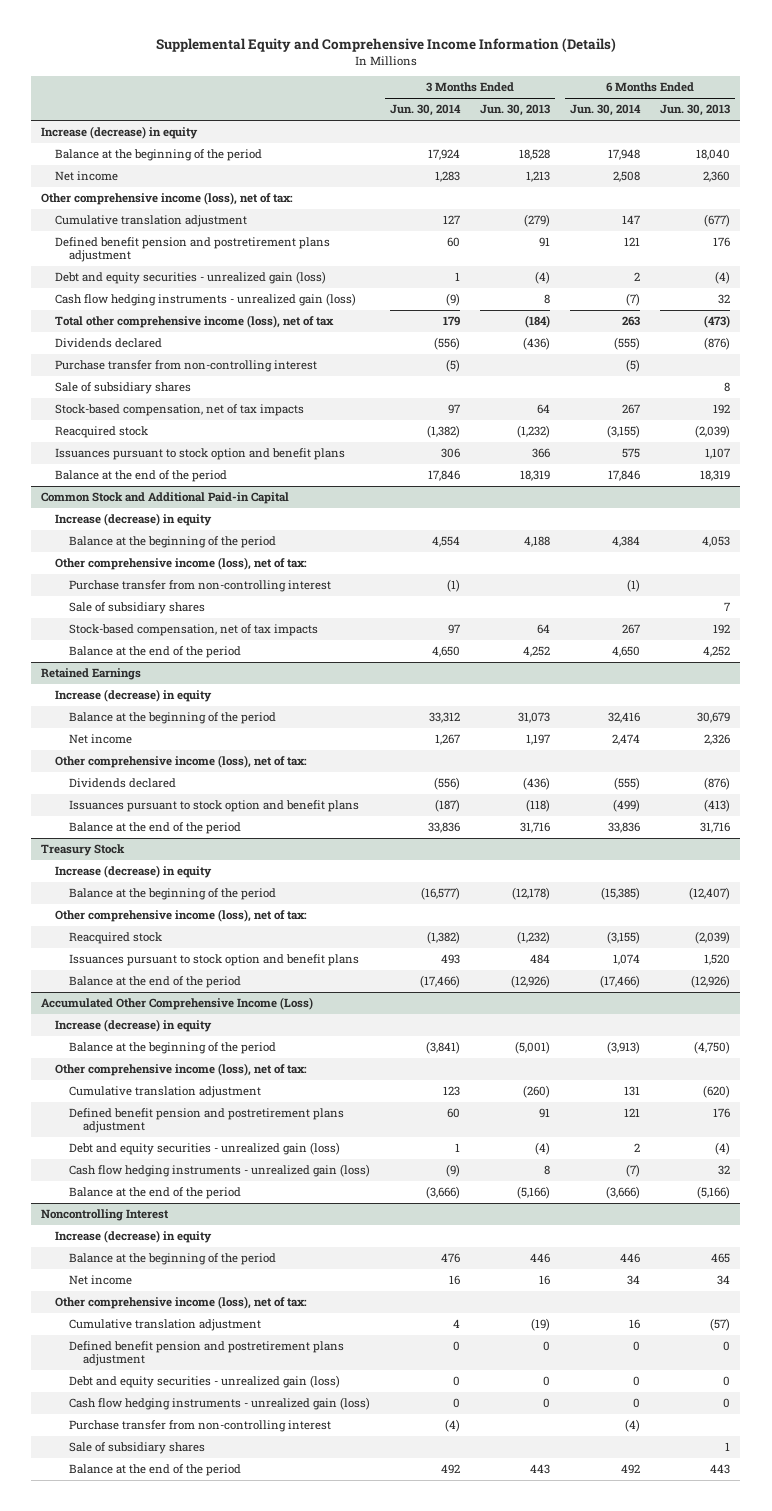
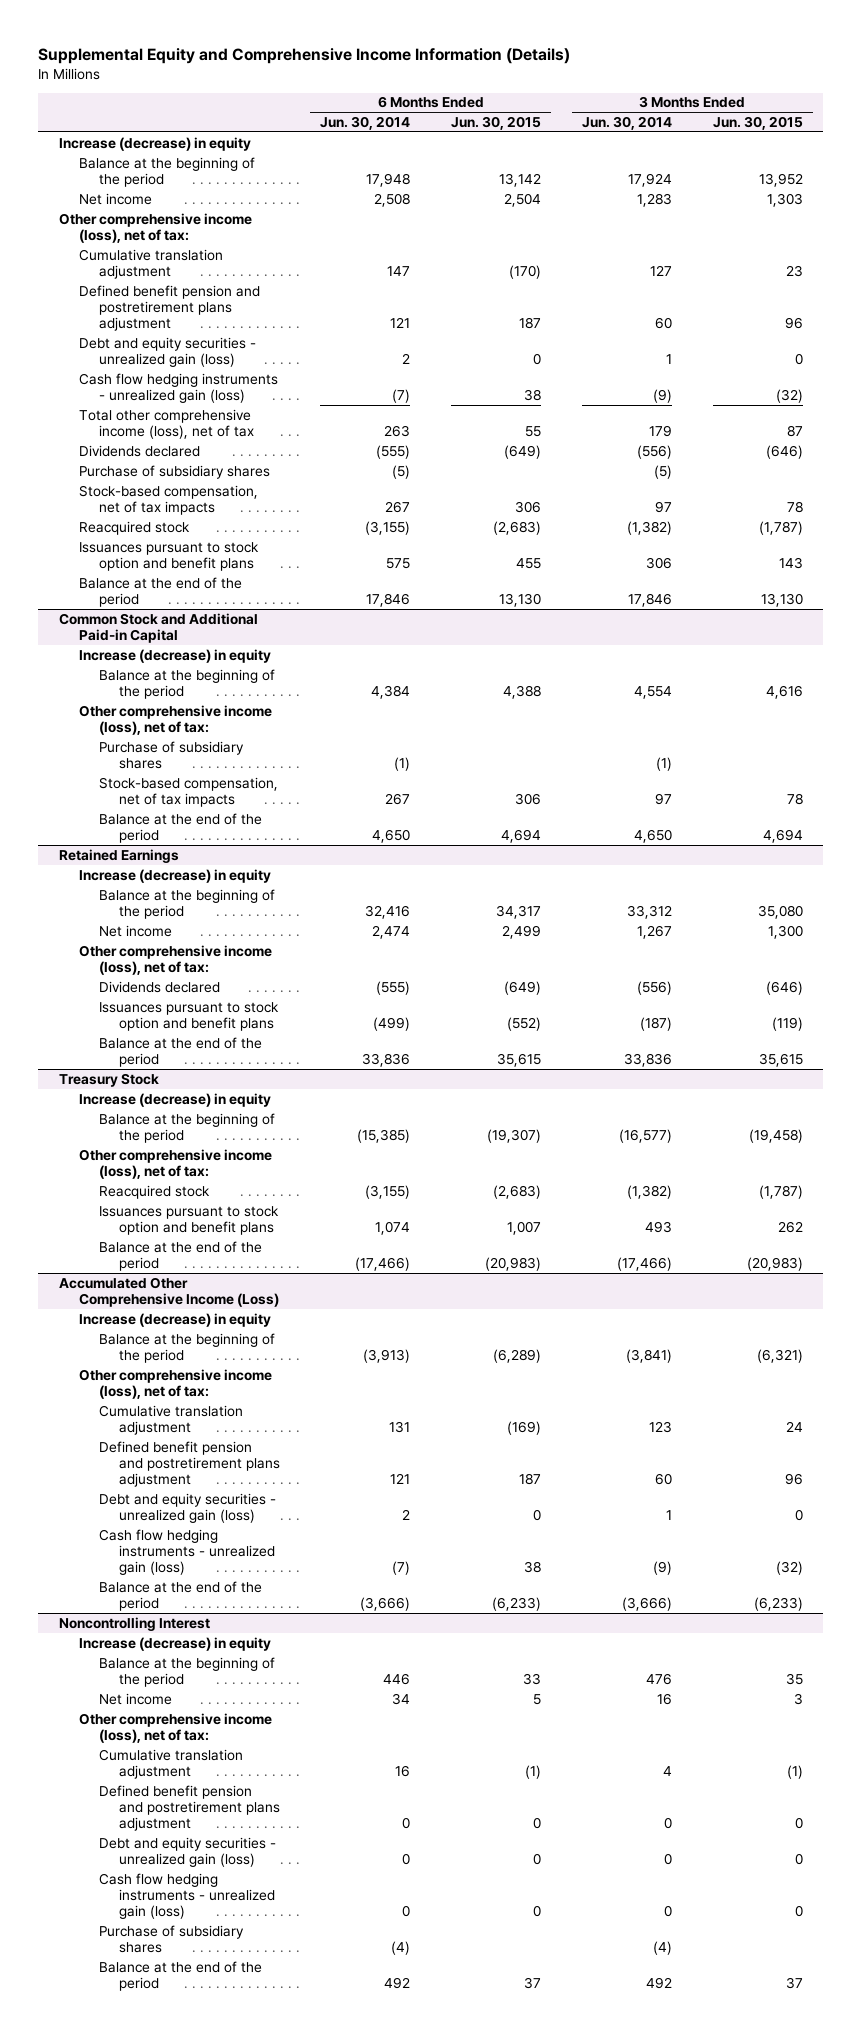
[480,104,551,117] Jun. 30, 2013 -> none
[660,104,731,117] Jun. 30, 2013 -> none
none -> [451,116,542,131] Jun. 30, 2015
none -> [712,116,803,131] Jun. 30, 2015
[55,382,192,395] Sale of subsidiary shares -> none
[55,360,318,373] Purchase transfer from non-controlling interest -> [78,464,270,479] Purchase of subsidiary shares
[69,602,206,615] Sale of subsidiary shares -> none
[69,580,332,593] Purchase transfer from non-controlling interest -> [98,740,244,770] Purchase of subsidiary shares
[69,1442,206,1455] Sale of subsidiary shares -> none
[69,1420,332,1433] Purchase transfer from non-controlling interest -> [98,1924,244,1954] Purchase of subsidiary shares

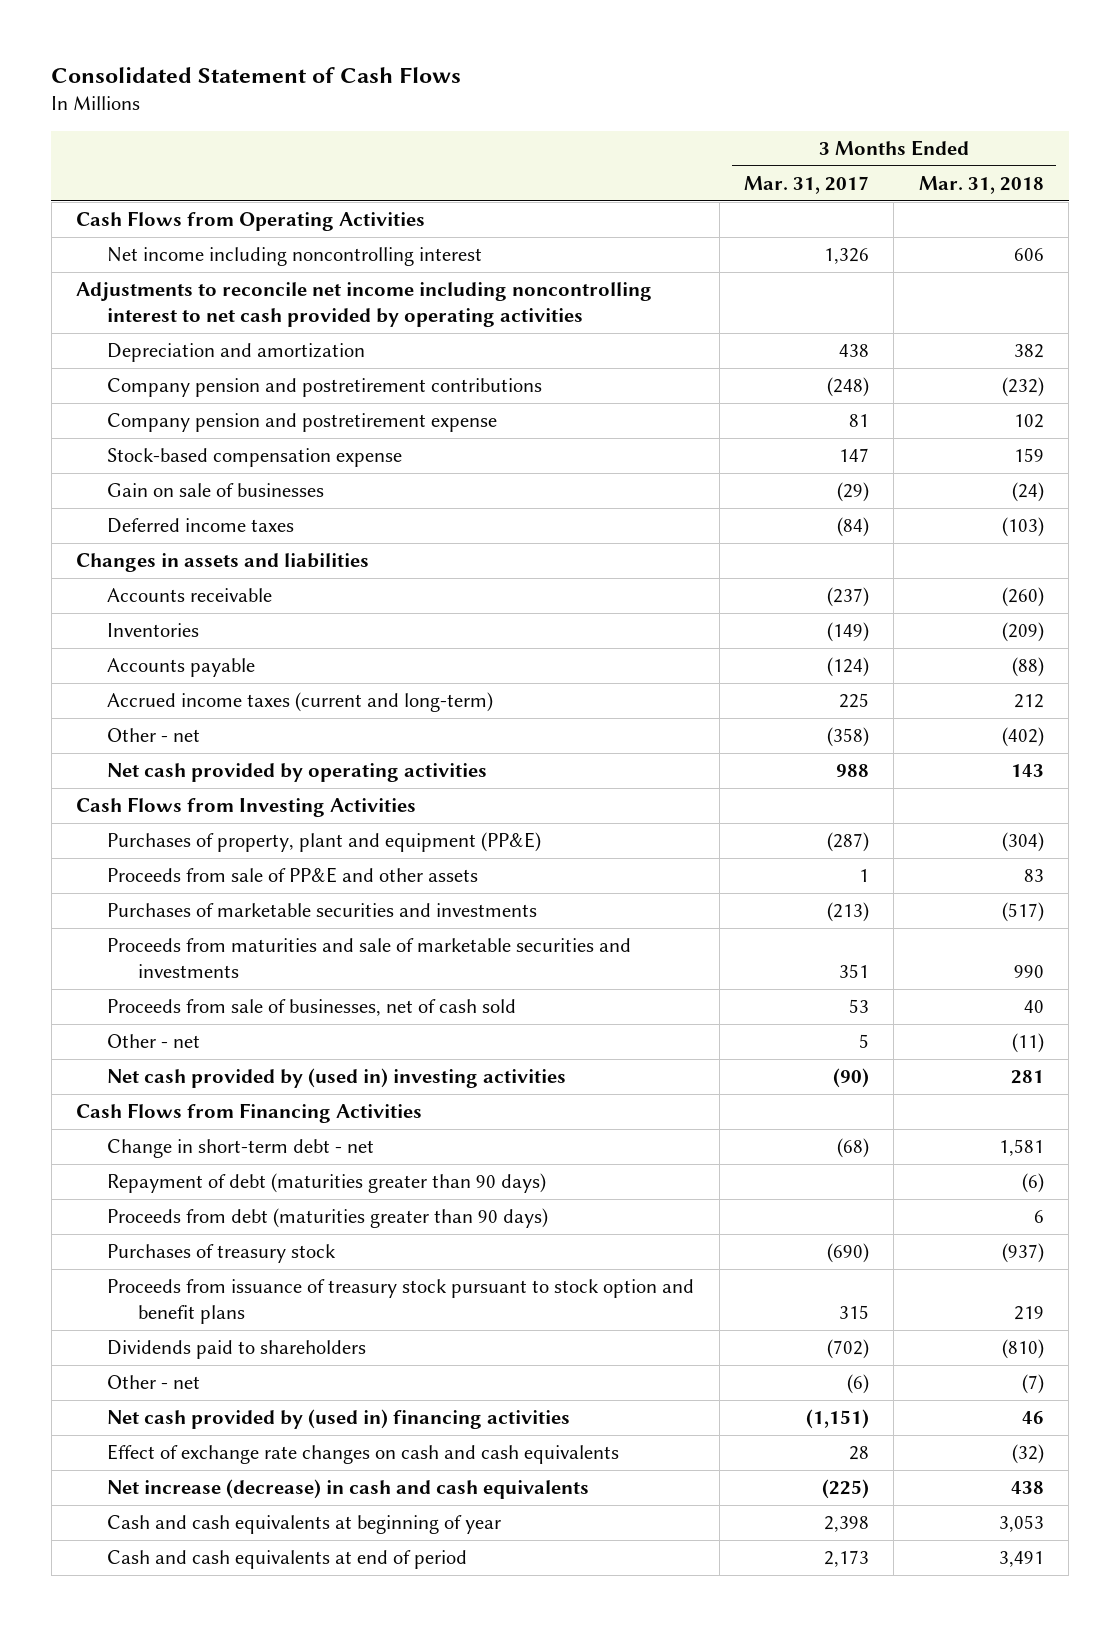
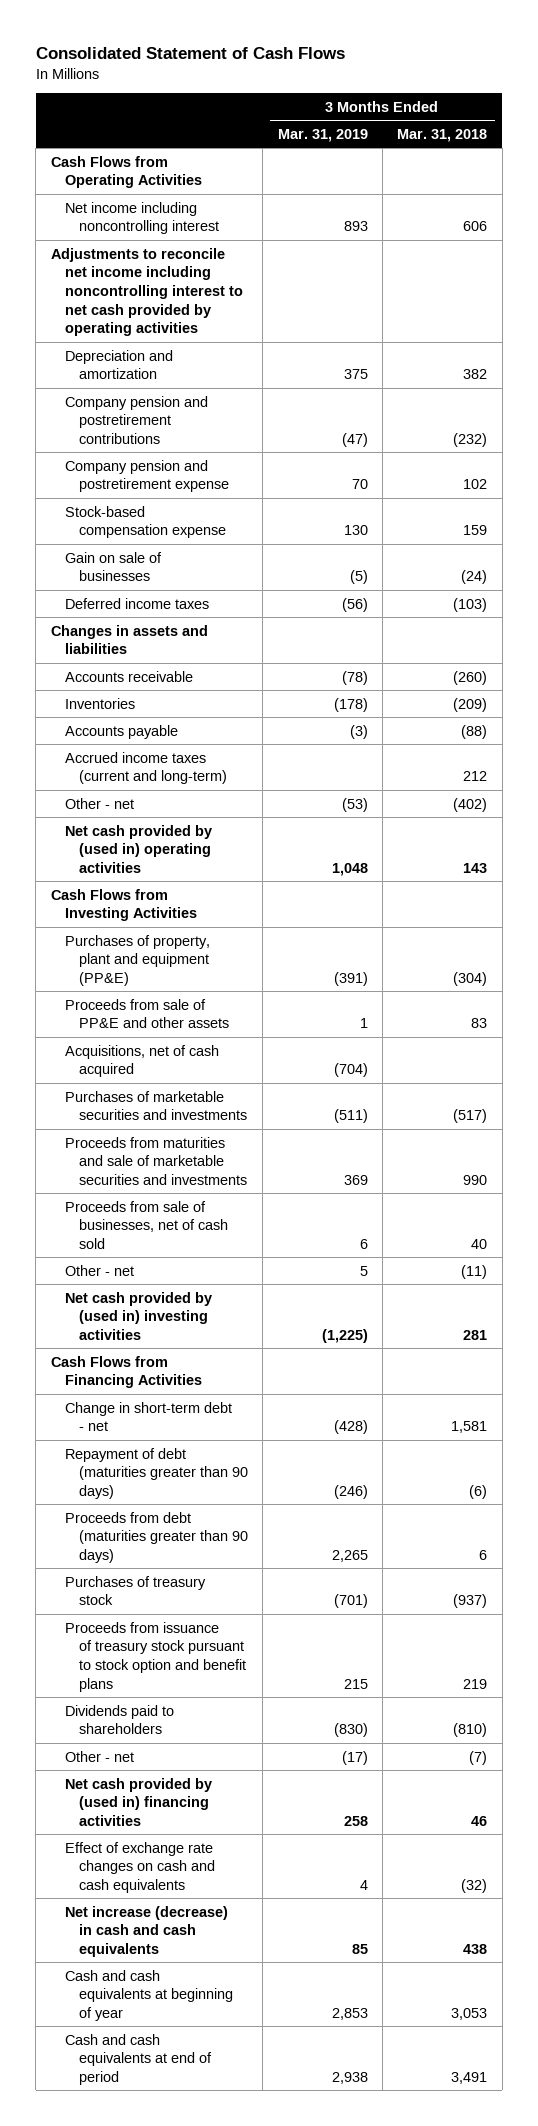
[744,175,870,194] Mar. 31, 2017 -> none
none -> [277,128,368,142] Mar. 31, 2019
[107,763,488,783] Net cash provided by operating activities -> [64,824,212,874] Net cash provided by (used in) operating activities
none -> [64,1044,219,1078] Acquisitions, net of cash acquired

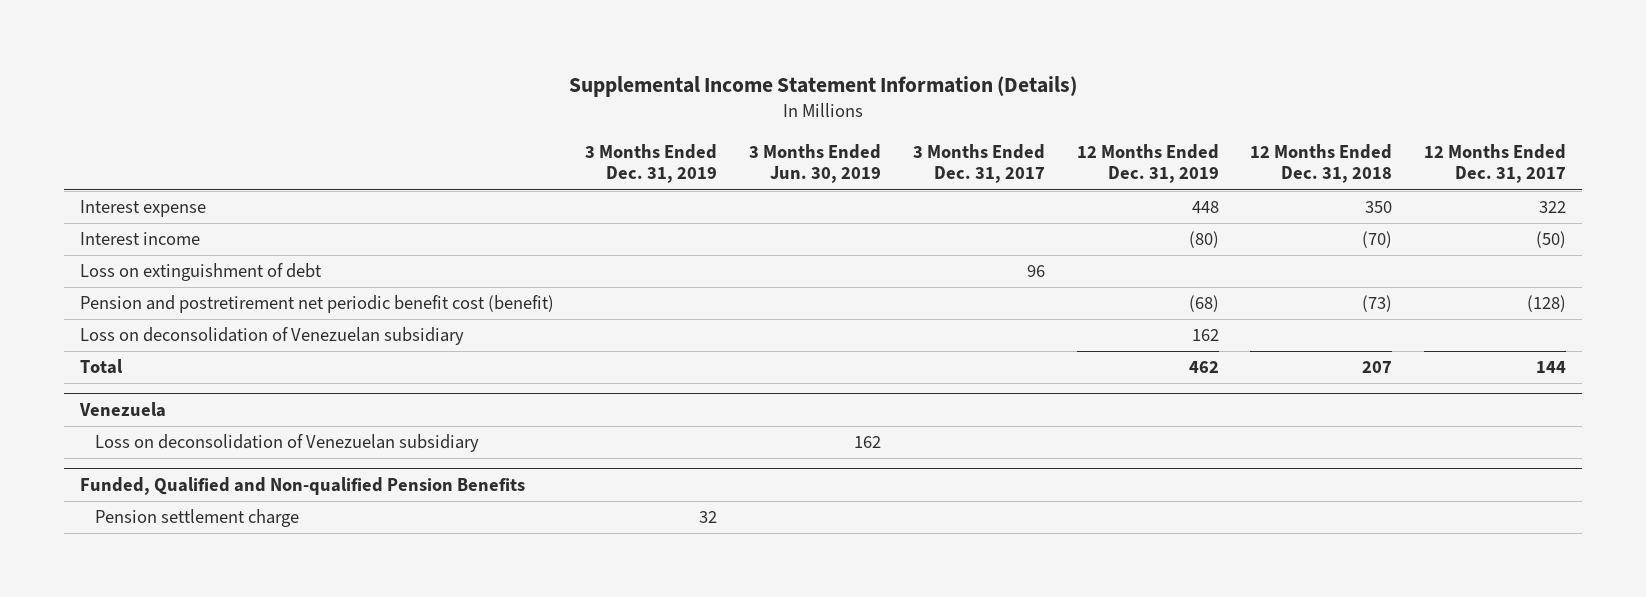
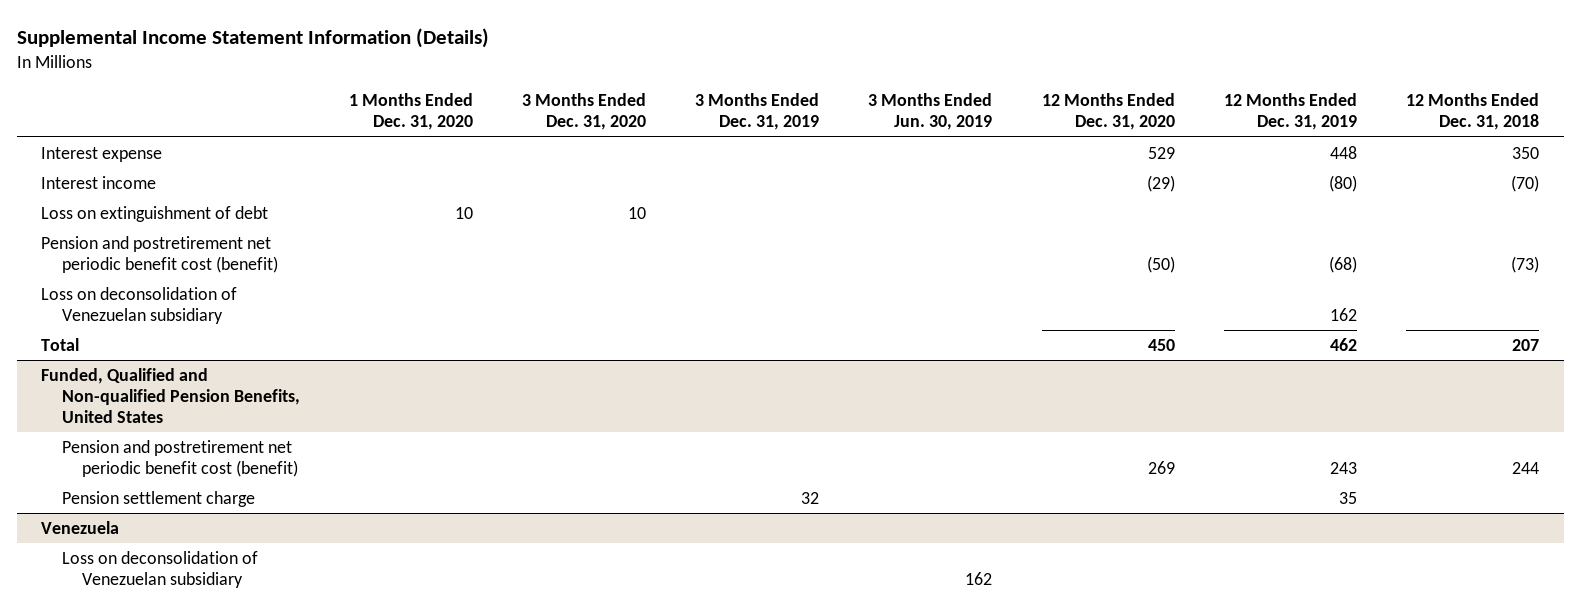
[912,144,1045,184] 3 Months Ended Dec. 31, 2017 -> none
[1423,144,1566,184] 12 Months Ended Dec. 31, 2017 -> none
none -> [348,93,473,131] 1 Months Ended Dec. 31, 2020
none -> [522,93,647,131] 3 Months Ended Dec. 31, 2020
none -> [1041,93,1175,131] 12 Months Ended Dec. 31, 2020
none -> [41,367,300,423] Funded, Qualified and Non-qualified Pension Benefits, United States
none -> [61,439,299,477] Pension and postretirement net periodic benefit cost (benefit)
none -> [61,490,255,507] Pension settlement charge
[79,476,525,495] Funded, Qualified and Non-qualified Pension Benefits -> none
[95,509,300,528] Pension settlement charge -> none

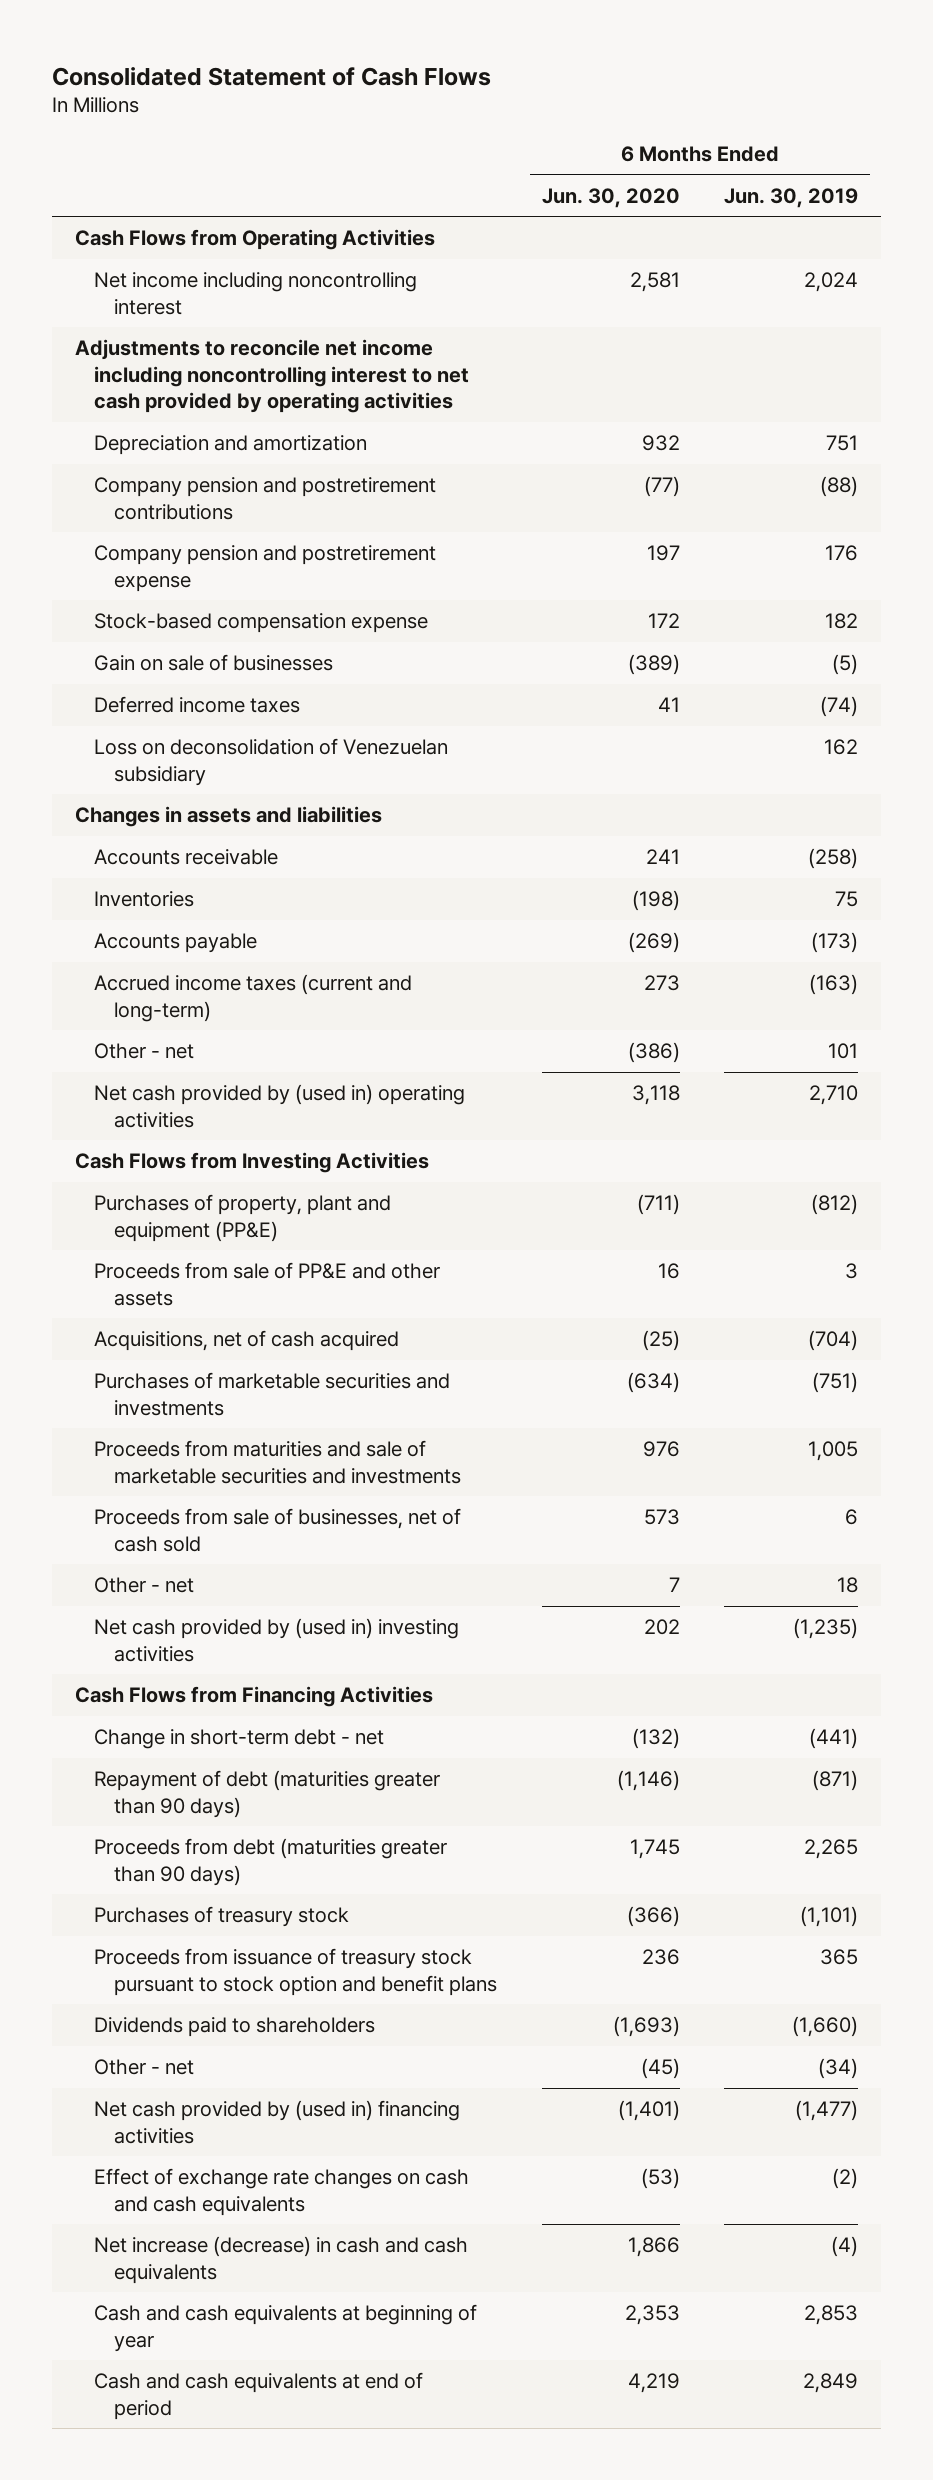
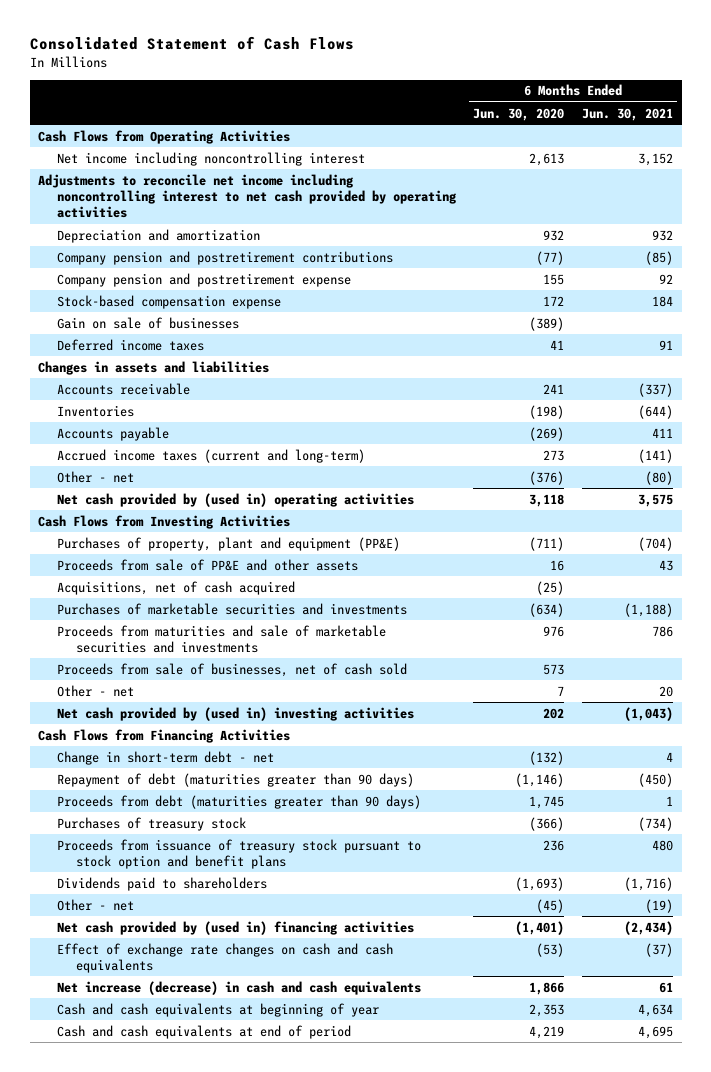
[724,187,859,208] Jun. 30, 2019 -> none
none -> [581,107,673,121] Jun. 30, 2021
[629,272,680,293] 2,581 -> [529,152,565,166] 2,613
[646,545,680,562] 197 -> [543,273,565,285] 155
[94,738,449,786] Loss on deconsolidation of Venezuelan subsidiary -> none
[627,1042,680,1064] (386) -> [529,470,565,485] (376)

